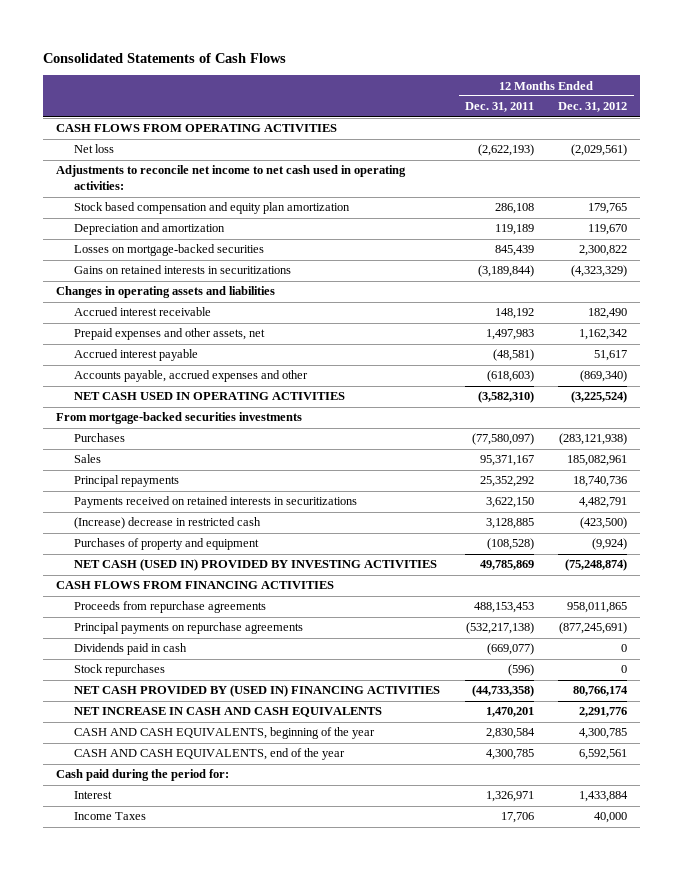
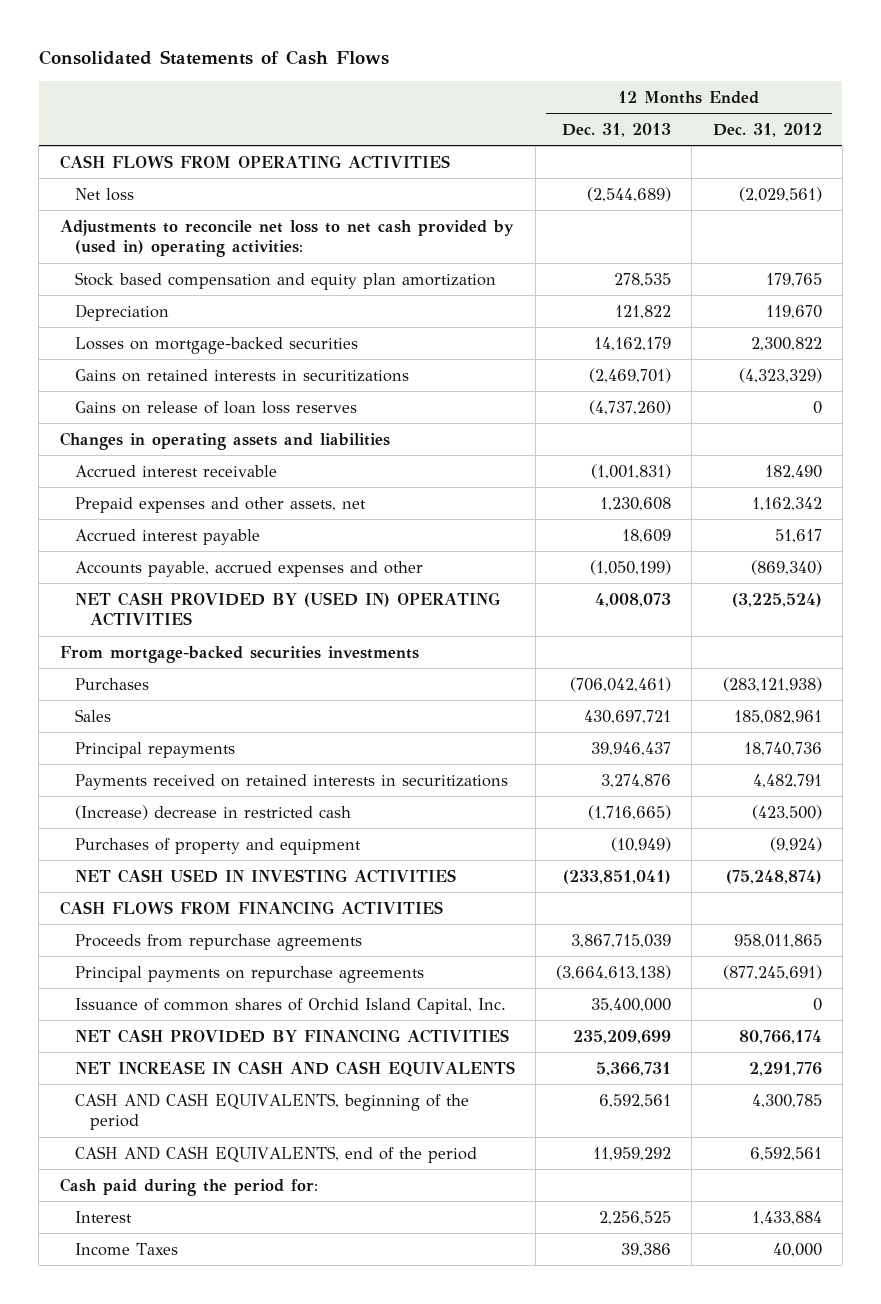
[464,102,534,113] Dec. 31, 2011 -> none
none -> [562,122,672,137] Dec. 31, 2013
[55,165,406,191] Adjustments to reconcile net income to net cash used in operating activities: -> [59,219,514,258] Adjustments to reconcile net loss to net cash provided by (used in) operating activities:
[74,223,226,236] Depreciation and amortization -> [74,303,169,321] Depreciation
none -> [74,400,357,414] Gains on release of loan loss reserves
[74,392,346,401] NET CASH USED IN OPERATING ACTIVITIES -> [74,591,500,627] NET CASH PROVIDED BY (USED IN) OPERATING ACTIVITIES
[74,559,438,572] NET CASH (USED IN) PROVIDED BY INVESTING ACTIVITIES -> [74,868,456,883] NET CASH USED IN INVESTING ACTIVITIES
[74,643,188,656] Dividends paid in cash -> none
[74,664,166,677] Stock repurchases -> none
none -> [74,997,506,1014] Issuance of common shares of Orchid Island Capital, Inc.
[74,685,441,698] NET CASH PROVIDED BY (USED IN) FINANCING ACTIVITIES -> [74,1028,509,1043] NET CASH PROVIDED BY FINANCING ACTIVITIES
[74,727,376,740] CASH AND CASH EQUIVALENTS, beginning of the year -> [74,1092,469,1131] CASH AND CASH EQUIVALENTS, beginning of the period
[74,748,346,761] CASH AND CASH EQUIVALENTS, end of the year -> [74,1145,477,1163] CASH AND CASH EQUIVALENTS, end of the period

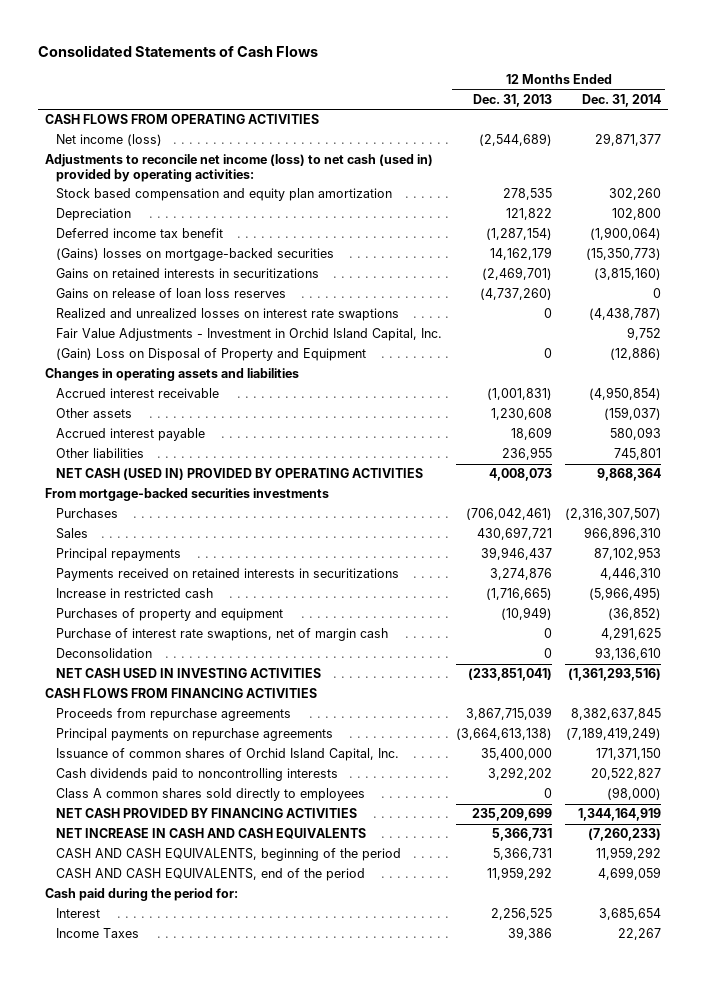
[712,122,822,137] Dec. 31, 2012 -> none
none -> [582,93,662,107] Dec. 31, 2014
[74,187,134,201] Net loss -> [56,134,163,147] Net income (loss)
[59,219,514,258] Adjustments to reconcile net loss to net cash provided by (used in) operating activities: -> [44,154,433,182] Adjustments to reconcile net income (loss) to net cash (used in) provided by operating activities:
none -> [56,228,224,239] Deferred income tax benefit
[74,336,358,354] Losses on mortgage-backed securities -> [56,248,335,262] (Gains) losses on mortgage-backed securities
none -> [56,308,400,322] Realized and unrealized losses on interest rate swaptions
none -> [56,328,443,342] Fair Value Adjustments - Investment in Orchid Island Capital, Inc.
none -> [56,348,367,362] (Gain) Loss on Disposal of Property and Equipment
[74,496,366,513] Prepaid expenses and other assets, net -> [56,408,133,419] Other assets
[74,560,423,577] Accounts payable, accrued expenses and other -> none
none -> [56,448,145,459] Other liabilities
[74,591,500,627] NET CASH PROVIDED BY (USED IN) OPERATING ACTIVITIES -> [56,468,424,481] NET CASH (USED IN) PROVIDED BY OPERATING ACTIVITIES
[74,804,351,820] (Increase) decrease in restricted cash -> [56,588,214,599] Increase in restricted cash
none -> [56,628,389,642] Purchase of interest rate swaptions, net of margin cash
none -> [56,648,153,659] Deconsolidation
none -> [56,768,339,782] Cash dividends paid to noncontrolling interests
none -> [56,788,366,802] Class A common shares sold directly to employees
[599,1093,672,1108] 6,592,561 -> [492,848,552,861] 5,366,731

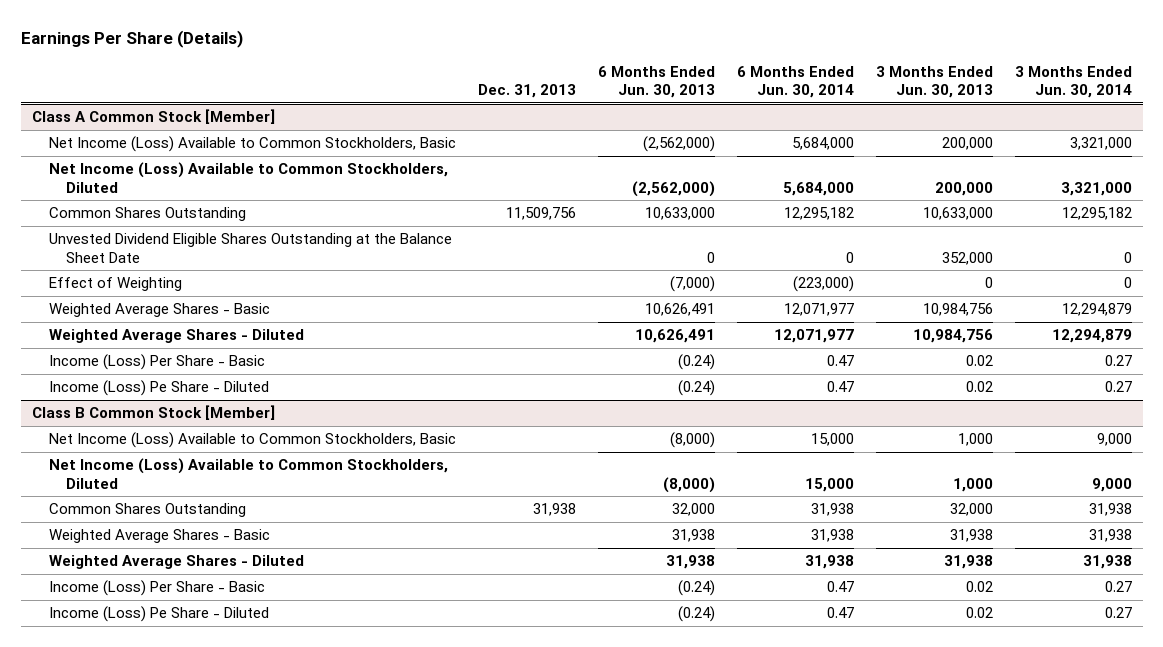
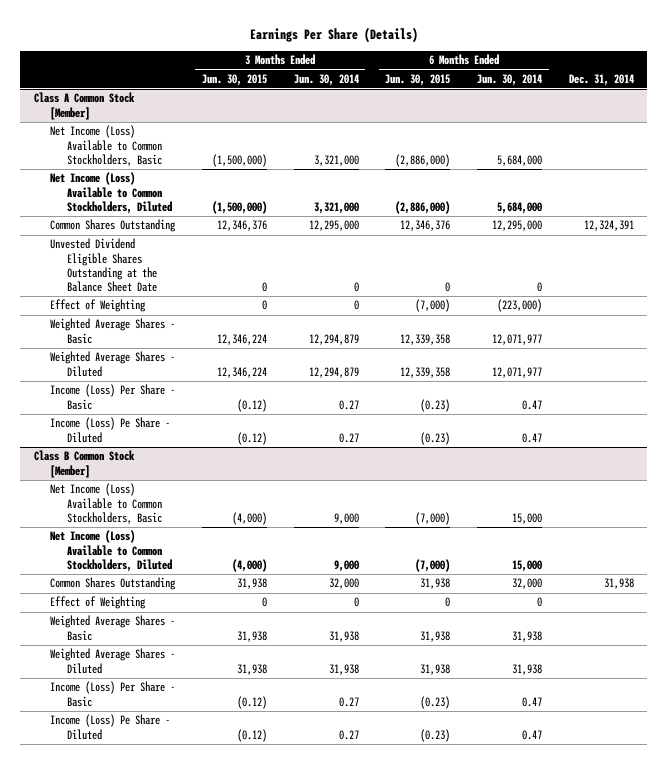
[478,84,577,99] Dec. 31, 2013 -> none
[597,65,715,99] 6 Months Ended Jun. 30, 2013 -> none
[875,65,993,99] 3 Months Ended Jun. 30, 2013 -> none
none -> [201,73,267,86] Jun. 30, 2015
none -> [385,73,451,86] Jun. 30, 2015
none -> [568,73,634,86] Dec. 31, 2014
[783,207,854,221] 12,295,182 -> [491,220,542,232] 12,295,000
[1061,207,1132,221] 12,295,182 -> [308,220,359,232] 12,295,000
[810,503,854,517] 31,938 -> [511,578,542,590] 32,000
[1088,503,1132,517] 31,938 -> [328,578,359,590] 32,000
none -> [50,596,147,610] Effect of Weighting

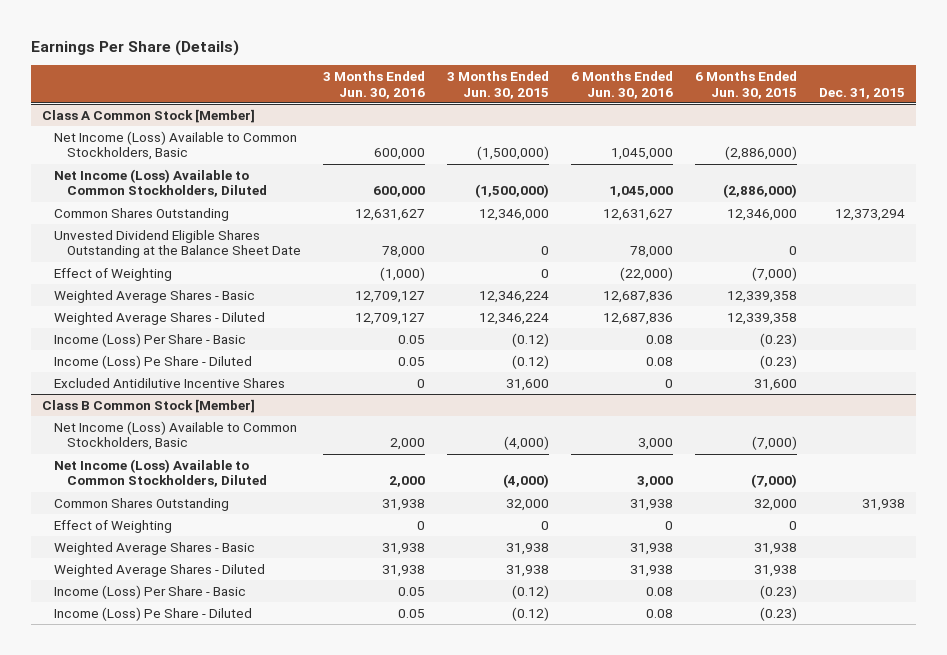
[293,73,359,86] Jun. 30, 2014 -> none
[476,73,542,86] Jun. 30, 2014 -> none
[568,73,634,86] Dec. 31, 2014 -> none
none -> [322,70,425,99] 3 Months Ended Jun. 30, 2016
none -> [571,70,674,99] 6 Months Ended Jun. 30, 2016
none -> [819,87,906,99] Dec. 31, 2015
[216,220,267,232] 12,346,376 -> [478,208,549,221] 12,346,000
[400,220,451,232] 12,346,376 -> [727,208,798,221] 12,346,000
none -> [54,377,286,388] Excluded Antidilutive Incentive Shares
[236,578,267,590] 31,938 -> [505,498,549,511] 32,000
[420,578,451,590] 31,938 -> [754,498,798,511] 32,000

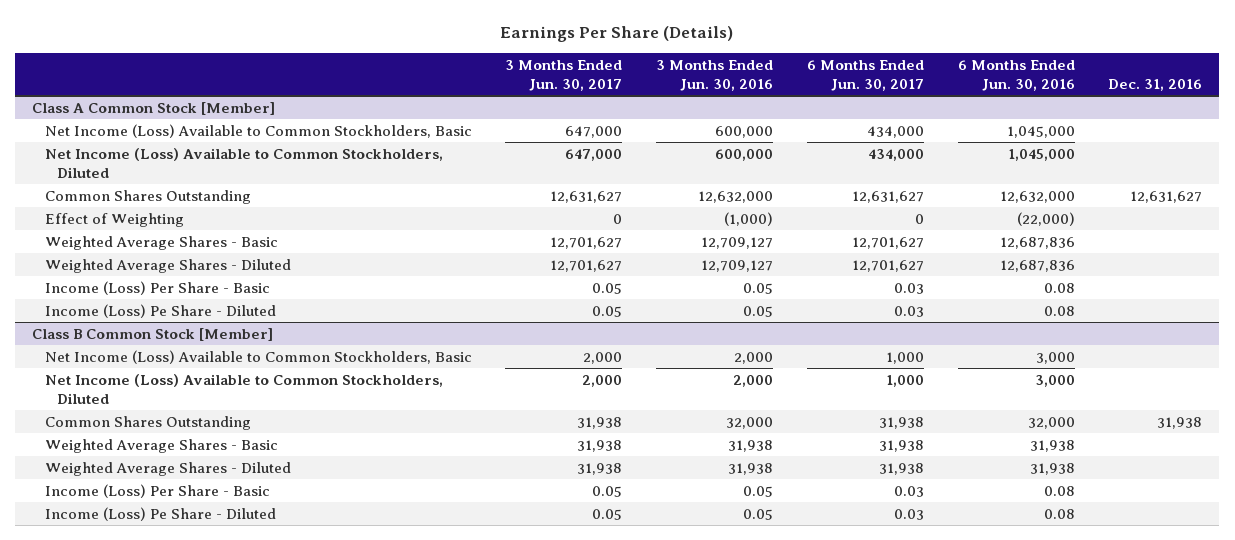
[446,70,549,99] 3 Months Ended Jun. 30, 2015 -> none
[695,70,798,99] 6 Months Ended Jun. 30, 2015 -> none
[819,87,906,99] Dec. 31, 2015 -> none
none -> [505,59,623,91] 3 Months Ended Jun. 30, 2017
none -> [806,59,924,91] 6 Months Ended Jun. 30, 2017
none -> [1108,78,1203,91] Dec. 31, 2016
[54,229,301,259] Unvested Dividend Eligible Shares Outstanding at the Balance Sheet Date -> none
[354,208,425,221] 12,631,627 -> [698,190,774,203] 12,632,000
[603,208,674,221] 12,631,627 -> [999,190,1075,203] 12,632,000
[54,377,286,388] Excluded Antidilutive Incentive Shares -> none
[54,519,173,533] Effect of Weighting -> none
[381,498,425,511] 31,938 -> [726,416,774,429] 32,000
[630,498,674,511] 31,938 -> [1027,416,1075,429] 32,000

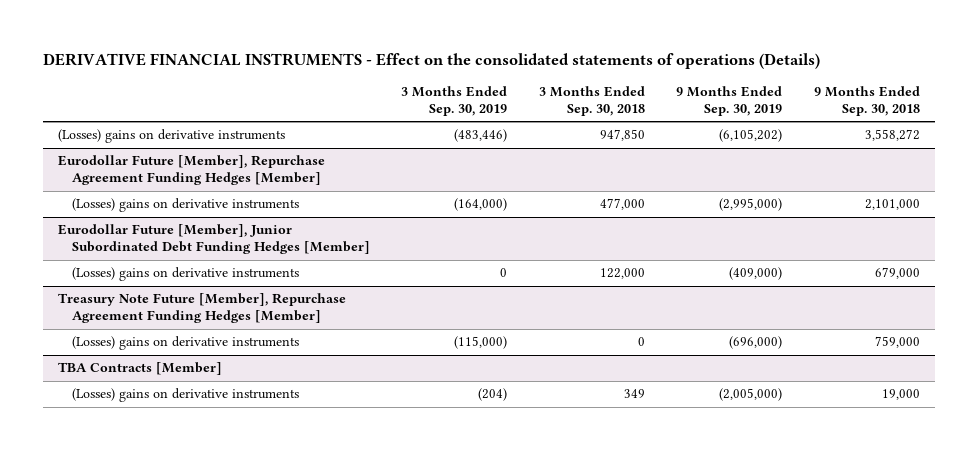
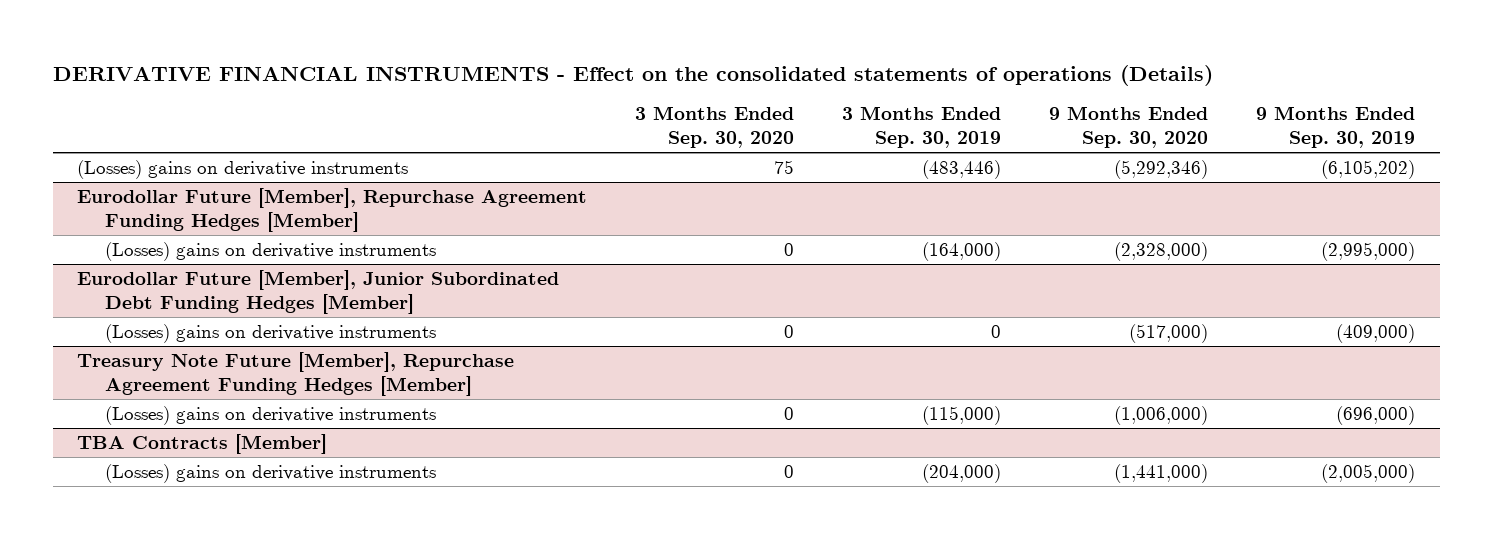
[538,86,645,117] 3 Months Ended Sep. 30, 2018 -> none
[813,86,920,117] 9 Months Ended Sep. 30, 2018 -> none
none -> [634,106,794,148] 3 Months Ended Sep. 30, 2020
none -> [1049,106,1209,148] 9 Months Ended Sep. 30, 2020
[478,388,508,402] (204) -> [922,463,1002,483] (204,000)

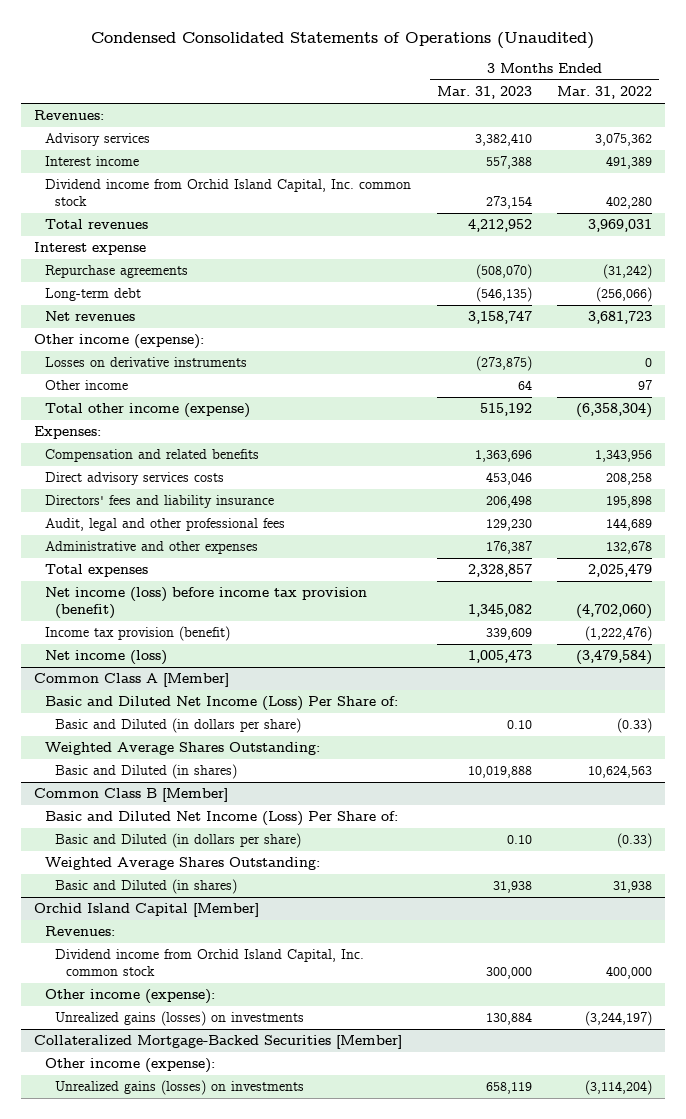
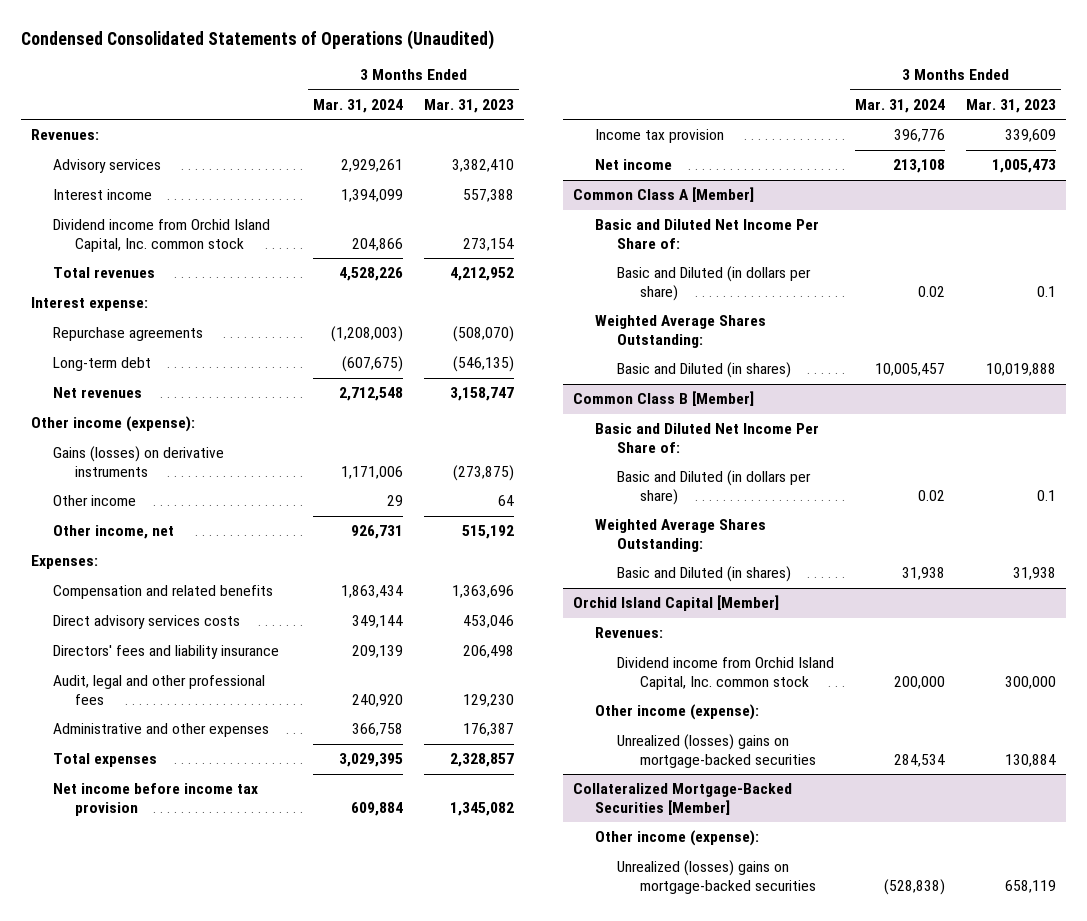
[557,86,653,100] Mar. 31, 2022 -> none
none -> [313,98,404,113] Mar. 31, 2024
[33,242,146,256] Interest expense -> [31,297,149,312] Interest expense:
[44,357,247,368] Losses on derivative instruments -> [53,446,225,477] Gains (losses) on derivative instruments
[44,403,250,419] Total other income (expense) -> [53,525,175,540] Other income, net
[44,587,367,619] Net income (loss) before income tax provision (benefit) -> [53,783,259,816] Net income before income tax provision
[44,626,230,642] Income tax provision (benefit) -> [595,129,725,144] Income tax provision
[44,650,167,666] Net income (loss) -> [595,159,673,171] Net income
[44,696,398,712] Basic and Diluted Net Income (Loss) Per Share of: -> [595,219,820,249] Basic and Diluted Net Income Per Share of:
[506,720,532,730] 0.10 -> [1036,285,1056,297] 0.1
[44,811,398,827] Basic and Diluted Net Income (Loss) Per Share of: -> [595,423,820,453] Basic and Diluted Net Income Per Share of:
[506,835,532,845] 0.10 -> [1036,489,1056,501] 0.1
[55,1011,305,1027] Unrealized gains (losses) on investments -> [617,734,816,768] Unrealized (losses) gains on mortgage-backed securities
[55,1080,305,1096] Unrealized gains (losses) on investments -> [617,860,816,894] Unrealized (losses) gains on mortgage-backed securities

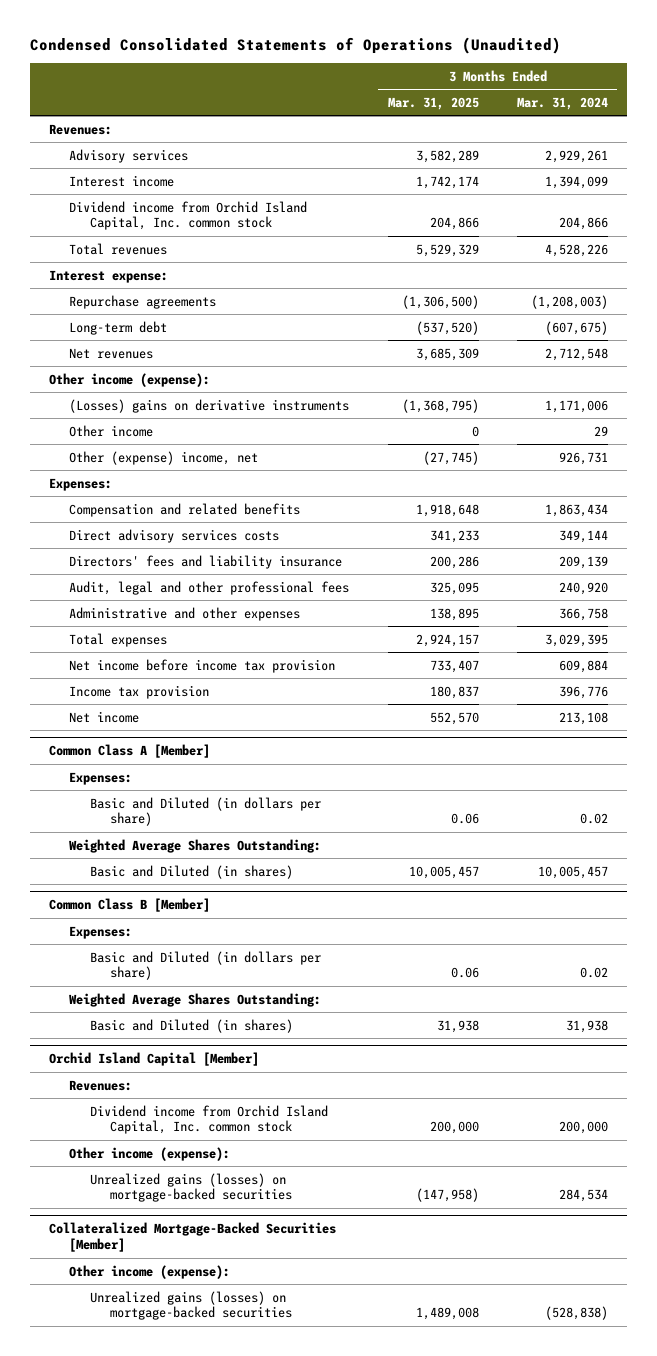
[424,98,515,113] Mar. 31, 2023 -> none
none -> [387,96,479,110] Mar. 31, 2025
[53,446,225,477] Gains (losses) on derivative instruments -> [69,398,350,413] (Losses) gains on derivative instruments
[53,525,175,540] Other income, net -> [69,450,259,465] Other (expense) income, net
[595,219,820,249] Basic and Diluted Net Income Per Share of: -> none
none -> [69,771,133,785] Expenses:
[595,423,820,453] Basic and Diluted Net Income Per Share of: -> none
none -> [69,925,133,939] Expenses:
[617,734,816,768] Unrealized (losses) gains on mortgage-backed securities -> [89,1172,293,1203] Unrealized gains (losses) on mortgage-backed securities
[617,860,816,894] Unrealized (losses) gains on mortgage-backed securities -> [89,1290,293,1321] Unrealized gains (losses) on mortgage-backed securities

